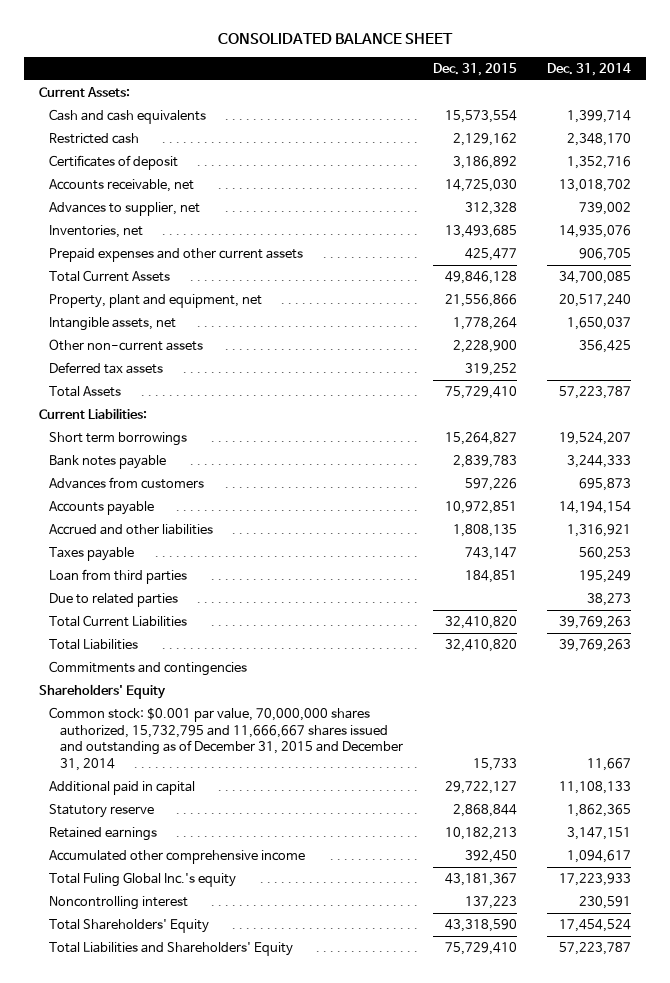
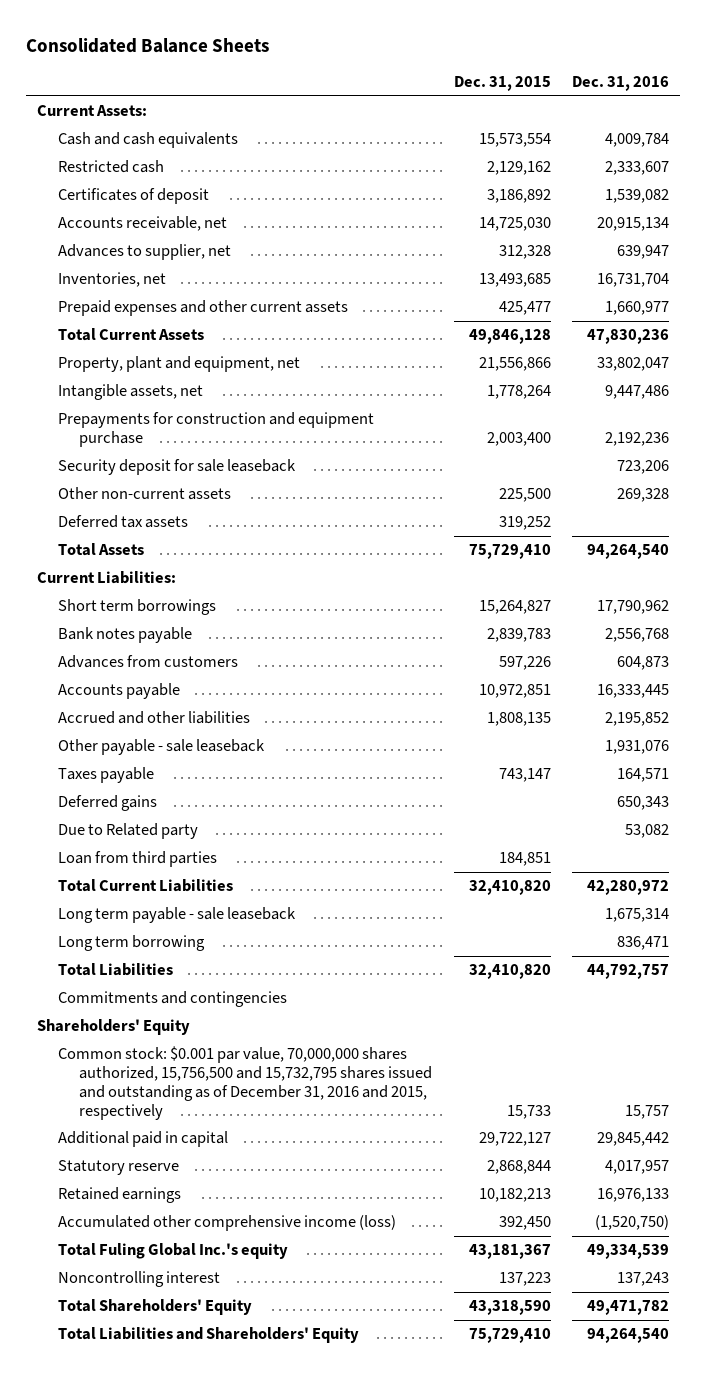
[217,32,453,44] CONSOLIDATED BALANCE SHEET -> [26,37,270,53] Consolidated Balance Sheets
[546,62,631,76] Dec. 31, 2014 -> none
none -> [572,76,670,92] Dec. 31, 2016
none -> [58,412,375,448] Prepayments for construction and equipment purchase
none -> [58,459,297,476] Security deposit for sale leaseback
[452,340,517,354] 2,228,900 -> [498,488,551,503] 225,500
none -> [58,739,266,756] Other payable - sale leaseback
none -> [58,795,158,812] Deferred gains
none -> [58,823,199,840] Due to Related party
[49,593,179,608] Due to related parties -> none
none -> [58,907,297,924] Long term payable - sale leaseback
none -> [58,935,206,952] Long term borrowing
[49,707,403,771] Common stock: $0.001 par value, 70,000,000 shares authorized, 15,732,795 and 11,666,667 shares issued and outstanding as of December 31, 2015 and December 31, 2014 -> [58,1046,433,1120] Common stock: $0.001 par value, 70,000,000 shares authorized, 15,756,500 and 15,732,795 shares issued and outstanding as of December 31, 2016 and 2015, respectively
[49,850,306,865] Accumulated other comprehensive income -> [58,1215,397,1232] Accumulated other comprehensive income (loss)

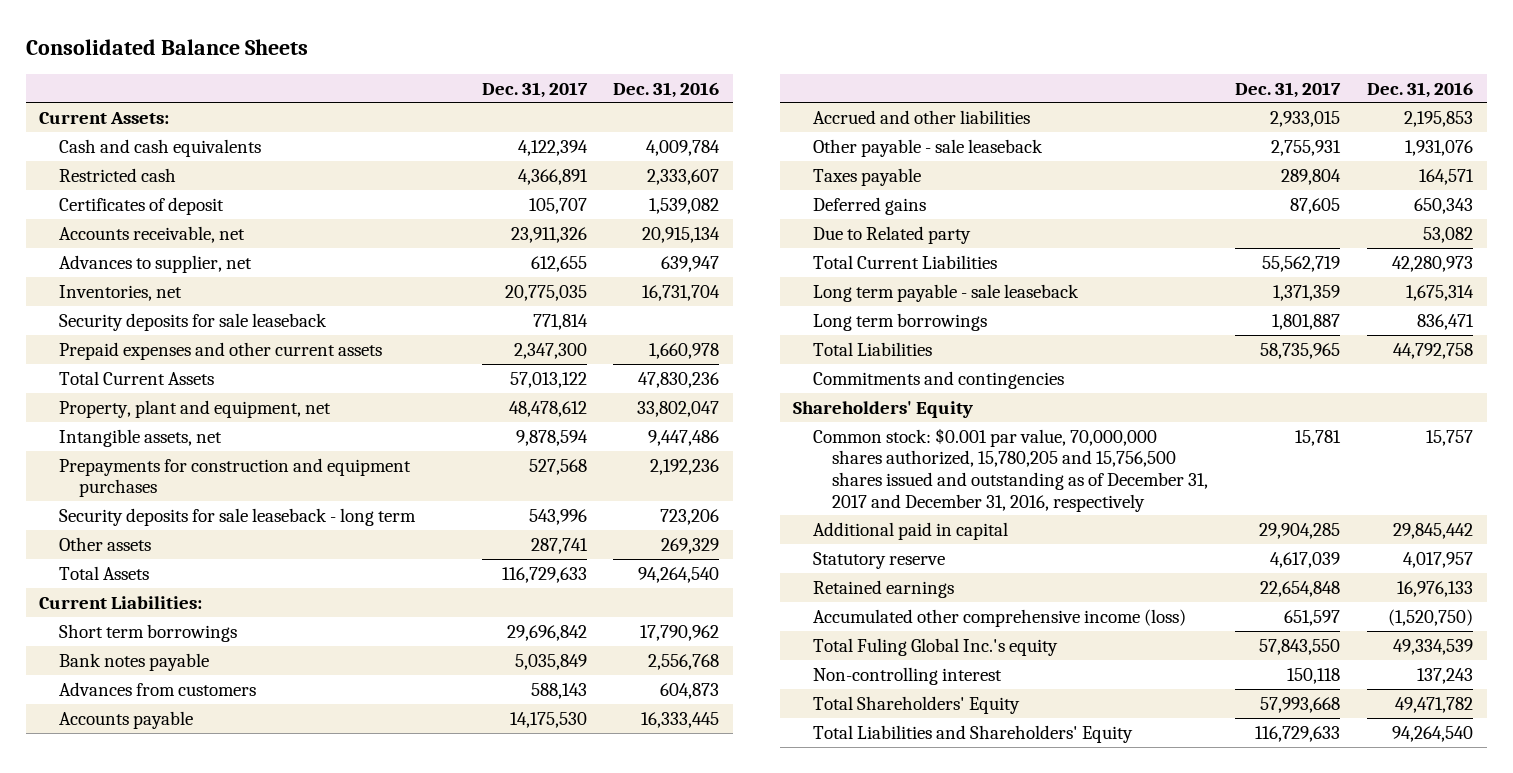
[453,76,551,92] Dec. 31, 2015 -> none
none -> [481,81,588,98] Dec. 31, 2017
none -> [59,312,328,331] Security deposits for sale leaseback
[605,301,670,316] 1,660,977 -> [649,342,720,359] 1,660,978
[58,515,189,529] Deferred tax assets -> none
[58,412,375,448] Prepayments for construction and equipment purchase -> [59,457,412,498] Prepayments for construction and equipment purchases
[58,459,297,476] Security deposit for sale leaseback -> [59,507,417,526] Security deposits for sale leaseback - long term
[58,487,232,501] Other non-current assets -> [59,536,152,551] Other assets
[617,488,670,503] 269,328 -> [661,537,720,554] 269,329
[605,712,670,727] 2,195,852 -> [1404,110,1474,127] 2,195,853
[58,851,218,868] Loan from third parties -> none
[587,880,670,896] 42,280,972 -> [1392,255,1474,272] 42,280,973
[58,935,206,952] Long term borrowing -> [812,312,987,331] Long term borrowings
[587,964,670,980] 44,792,757 -> [1393,342,1474,359] 44,792,758
[58,1046,433,1120] Common stock: $0.001 par value, 70,000,000 shares authorized, 15,756,500 and 15,732,795 shares issued and outstanding as of December 31, 2016 and 2015, respectively -> [812,427,1209,512] Common stock: $0.001 par value, 70,000,000 shares authorized, 15,780,205 and 15,756,500 shares issued and outstanding as of December 31, 2017 and December 31, 2016, respectively
[58,1271,221,1288] Noncontrolling interest -> [812,666,1002,685] Non-controlling interest

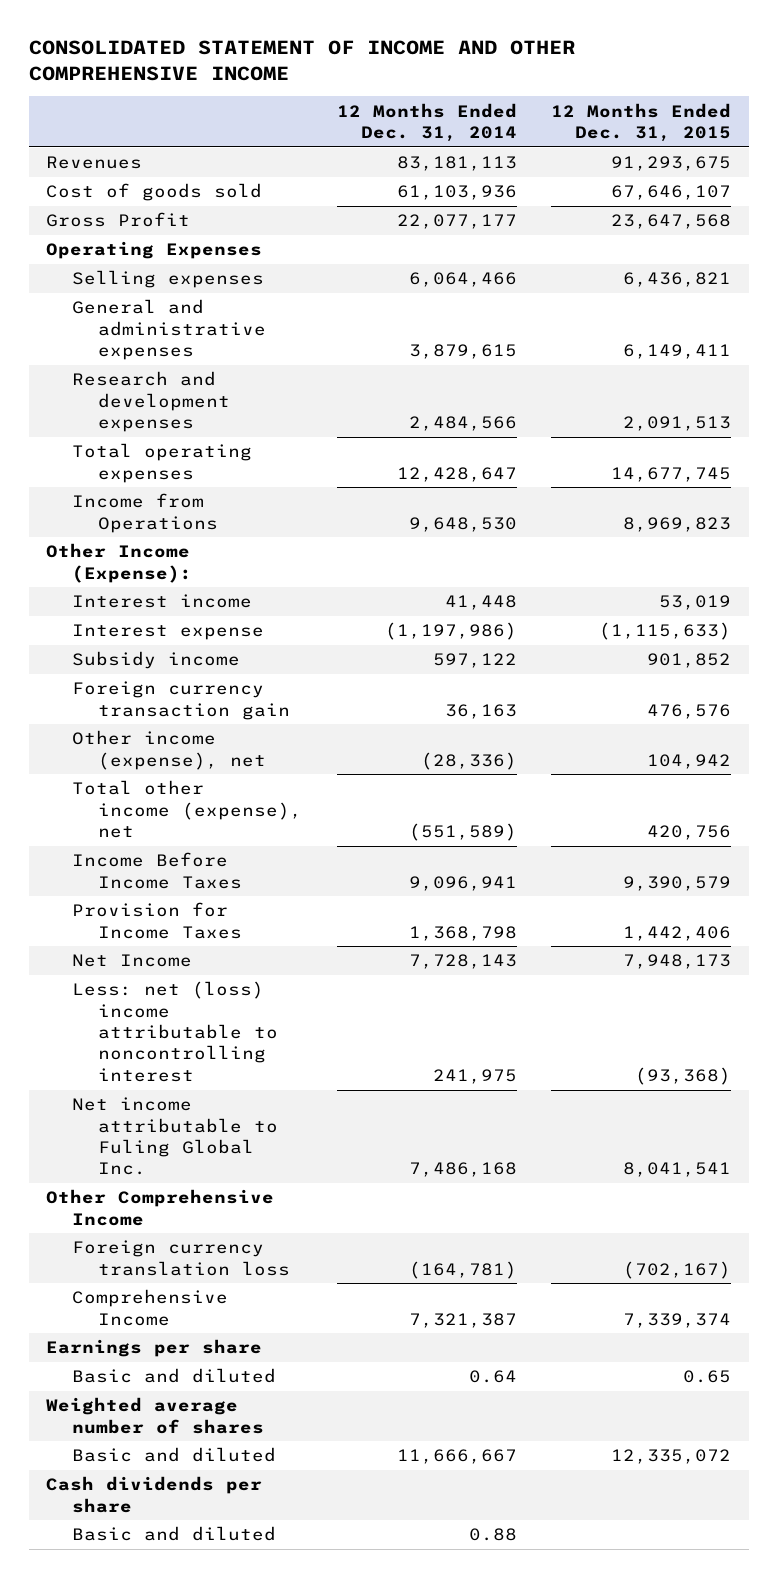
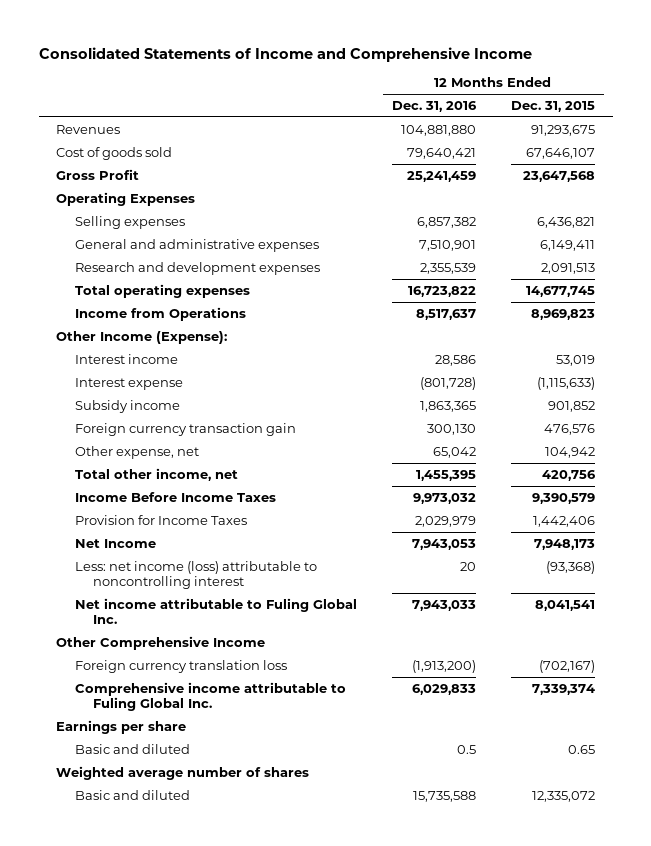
[28,40,575,81] CONSOLIDATED STATEMENT OF INCOME AND OTHER COMPREHENSIVE INCOME -> [38,46,532,62] Consolidated Statements of Income and Comprehensive Income
[336,102,517,143] 12 Months Ended Dec. 31, 2014 -> none
none -> [391,101,477,113] Dec. 31, 2016
[72,730,267,770] Other income (expense), net -> [74,445,199,459] Other expense, net
[72,780,303,839] Total other income (expense), net -> [74,467,238,481] Total other income, net
[72,981,279,1082] Less: net (loss) income attributable to noncontrolling interest -> [74,560,317,589] Less: net income (loss) attributable to noncontrolling interest
[72,1289,229,1326] Comprehensive Income -> [74,681,346,711] Comprehensive income attributable to Fuling Global Inc.
[45,1476,262,1513] Cash dividends per share -> none
[72,1526,277,1542] Basic and diluted -> none

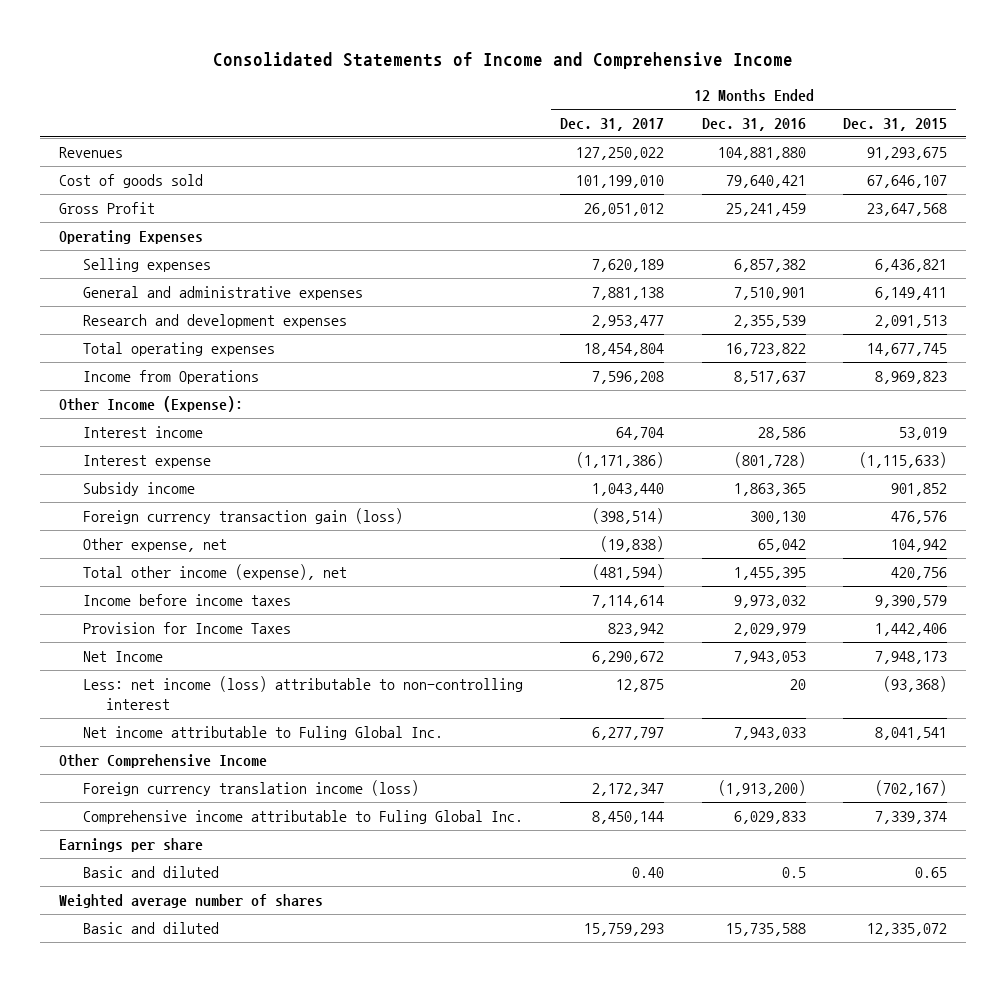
none -> [560,118,665,132] Dec. 31, 2017
[74,422,296,436] Foreign currency transaction gain -> [82,508,403,525] Foreign currency transaction gain (loss)
[74,467,238,481] Total other income, net -> [82,564,347,581] Total other income (expense), net
[74,491,276,502] Income Before Income Taxes -> [82,594,291,607] Income before income taxes
[74,560,317,589] Less: net income (loss) attributable to noncontrolling interest -> [82,676,523,711] Less: net income (loss) attributable to non-controlling interest
[74,659,287,673] Foreign currency translation loss -> [82,780,419,797] Foreign currency translation income (loss)

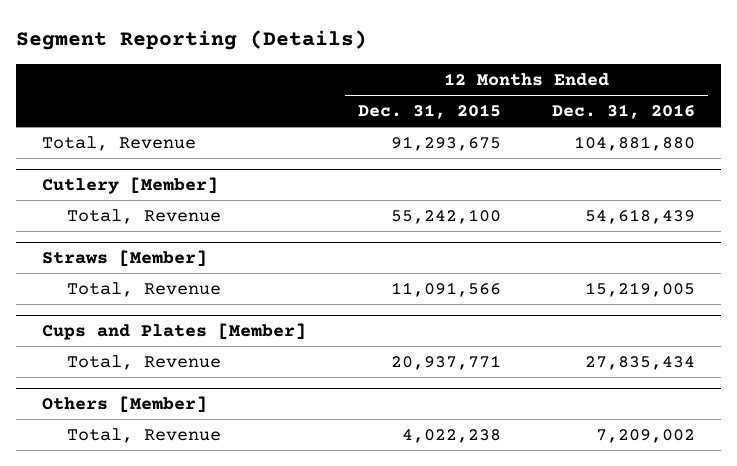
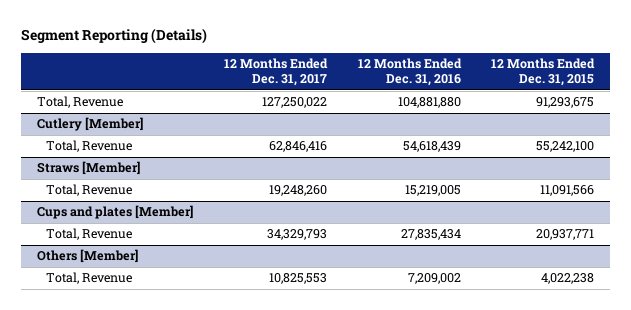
none -> [223,57,328,87] 12 Months Ended Dec. 31, 2017
[42,323,307,341] Cups and Plates [Member] -> [36,205,193,220] Cups and plates [Member]

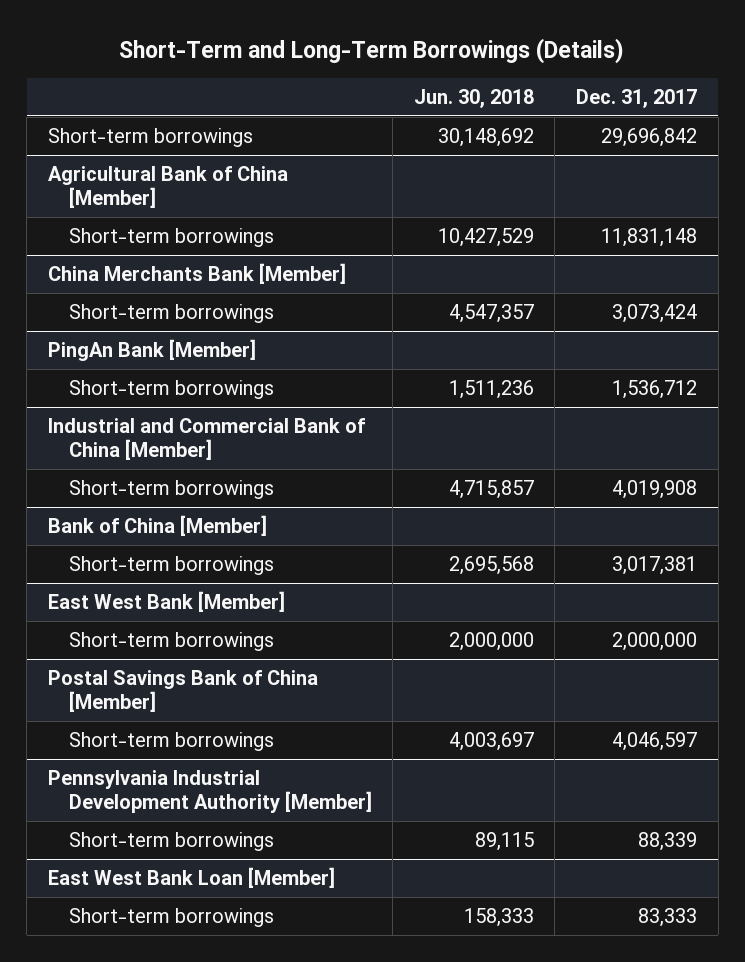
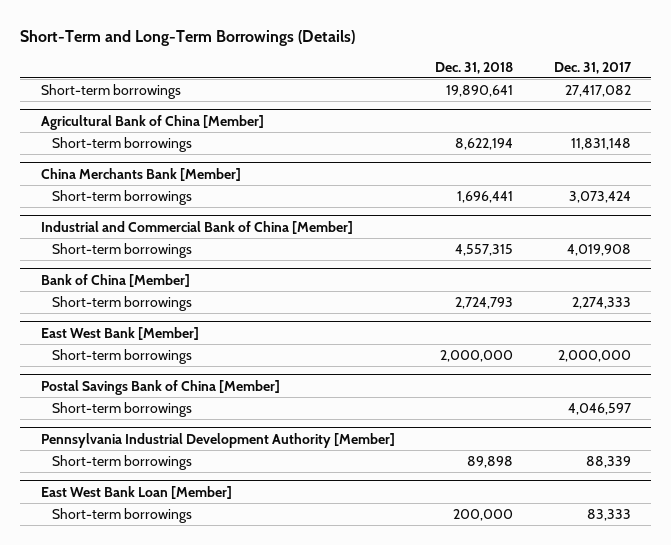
[413,88,534,108] Jun. 30, 2018 -> none
none -> [435,61,514,74] Dec. 31, 2018
[600,127,697,147] 29,696,842 -> [564,84,631,97] 27,417,082
[47,338,256,361] PingAn Bank [Member] -> none
[68,379,274,399] Short-term borrowings -> none
[611,555,697,575] 3,017,381 -> [571,296,631,309] 2,274,333

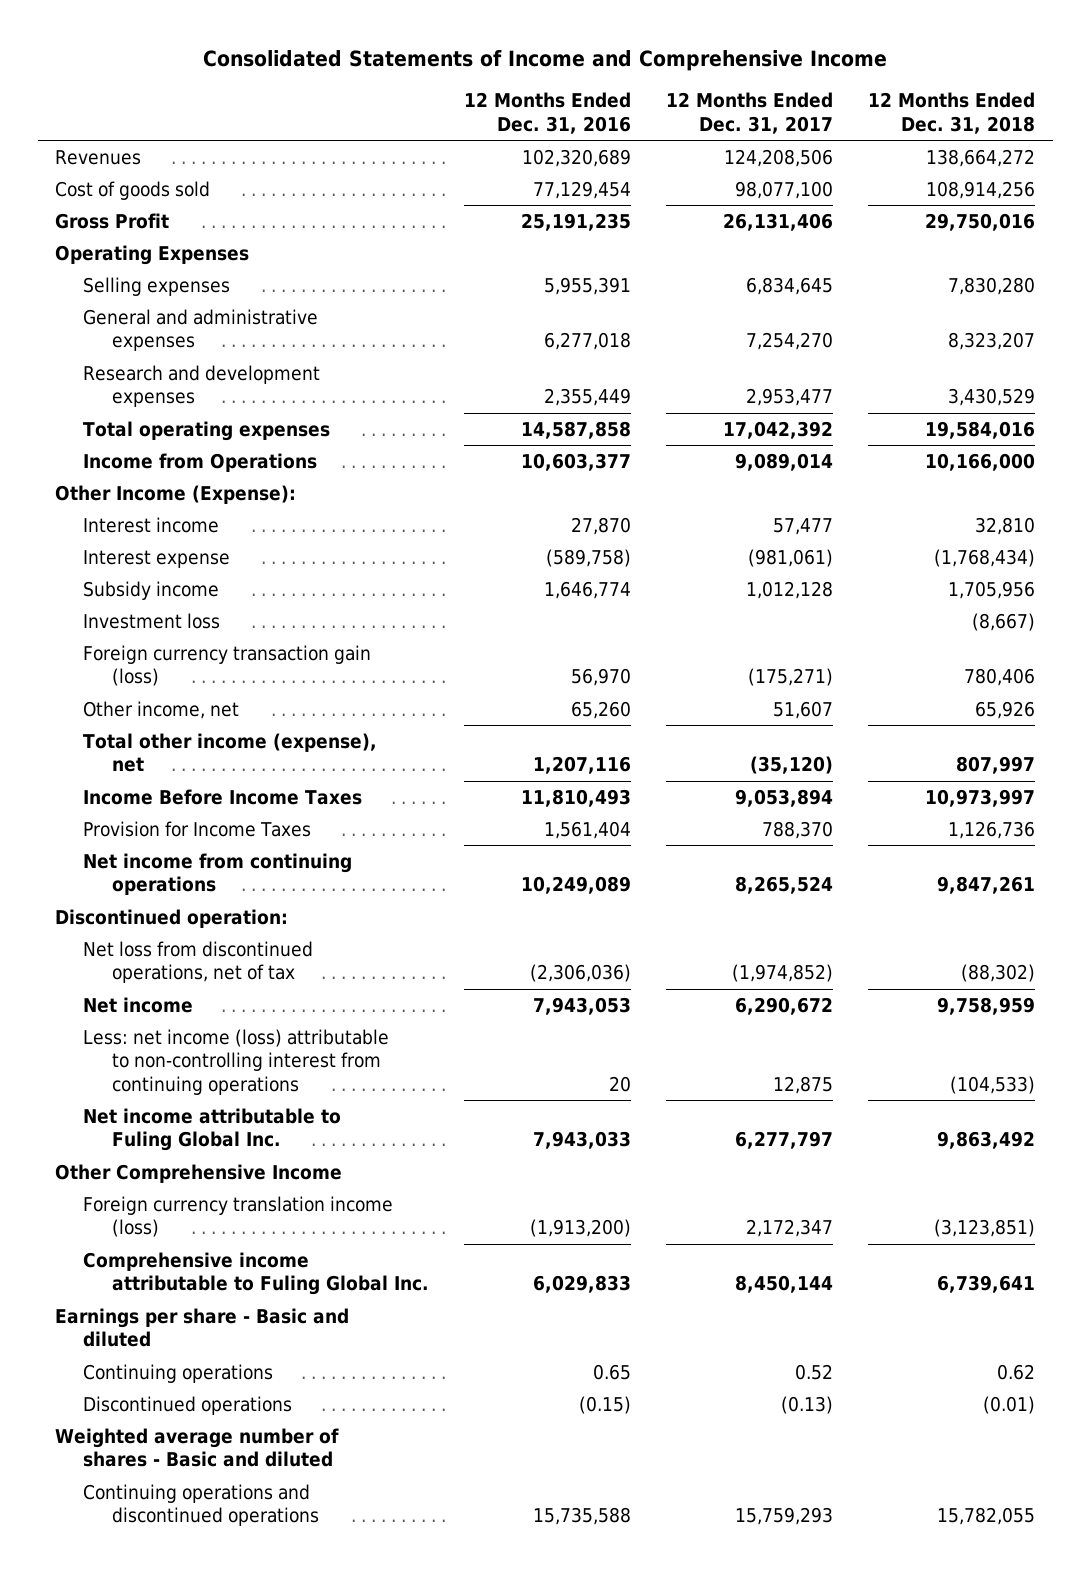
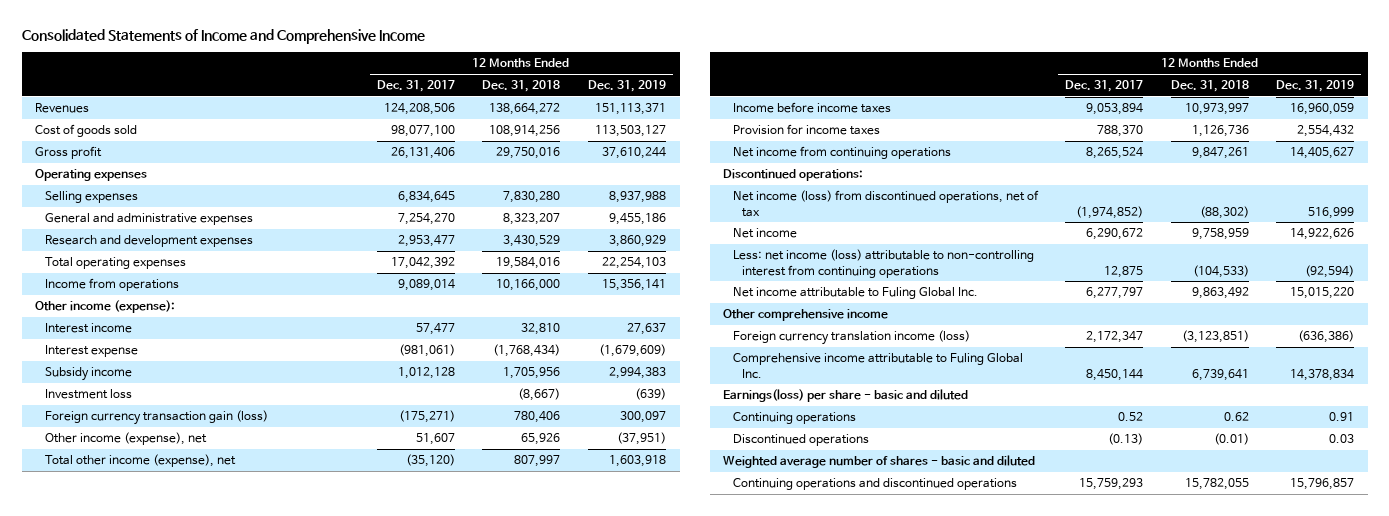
[463,92,631,134] 12 Months Ended Dec. 31, 2016 -> none
none -> [587,80,666,93] Dec. 31, 2019
[55,212,170,229] Gross Profit -> [35,146,103,160] Gross profit
[55,244,250,265] Operating Expenses -> [35,169,148,182] Operating expenses
[83,452,318,472] Income from Operations -> [44,278,179,292] Income from operations
[55,484,297,504] Other Income (Expense): -> [35,300,176,314] Other income (expense):
[83,700,240,719] Other income, net -> [44,432,207,446] Other income (expense), net
[83,788,363,805] Income Before Income Taxes -> [732,102,891,114] Income before income taxes
[83,820,312,837] Provision for Income Taxes -> [732,124,880,136] Provision for income taxes
[55,908,289,928] Discontinued operation: -> [723,169,864,182] Discontinued operations:
[83,940,314,984] Net loss from discontinued operations, net of tax -> [732,190,1039,217] Net income (loss) from discontinued operations, net of tax
[55,1163,343,1183] Other Comprehensive Income -> [723,309,889,322] Other comprehensive income
[55,1307,350,1348] Earnings per share - Basic and diluted -> [723,389,969,403] Earnings(loss) per share - basic and diluted
[55,1427,340,1468] Weighted average number of shares - Basic and diluted -> [723,455,1036,469] Weighted average number of shares - basic and diluted

